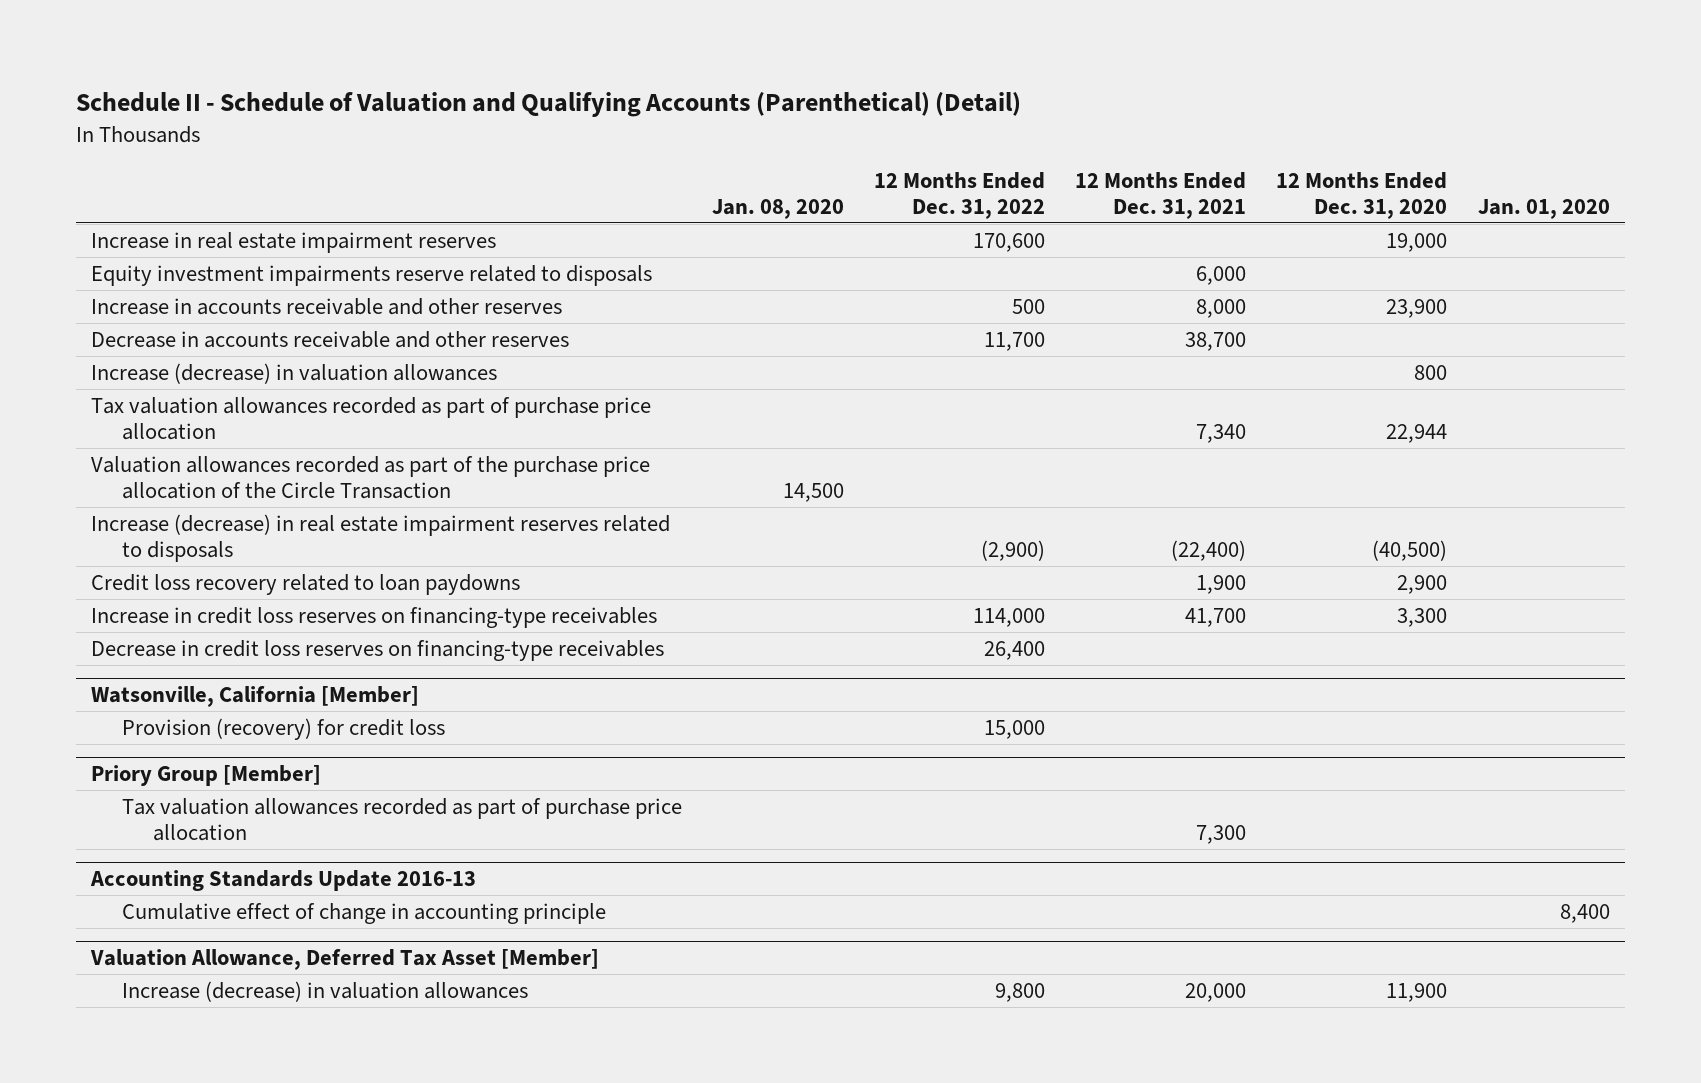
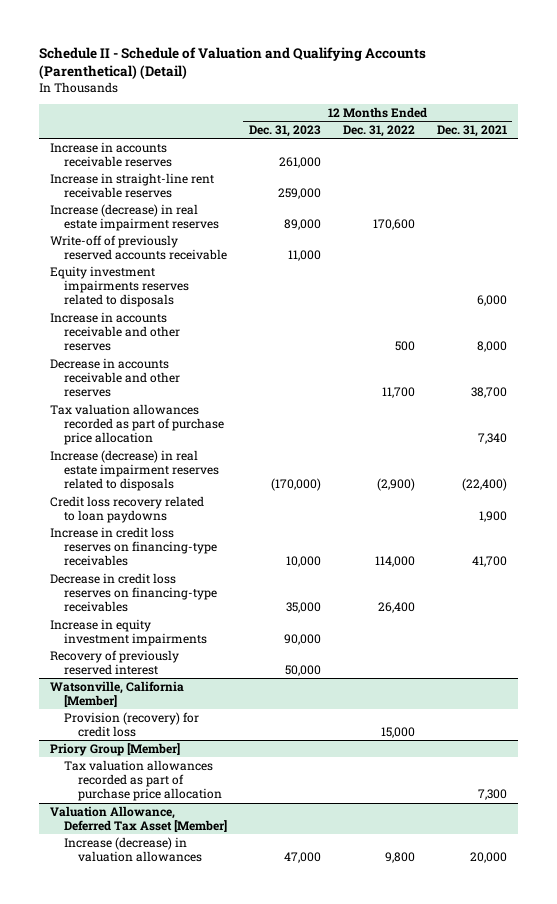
[712,198,845,219] Jan. 08, 2020 -> none
[1276,171,1448,219] 12 Months Ended Dec. 31, 2020 -> none
[1477,198,1610,219] Jan. 01, 2020 -> none
none -> [248,124,321,137] Dec. 31, 2023
none -> [50,141,173,168] Increase in accounts receivable reserves
none -> [50,172,215,199] Increase in straight-line rent receivable reserves
[91,231,497,253] Increase in real estate impairment reserves -> [50,203,220,232] Increase (decrease) in real estate impairment reserves
none -> [50,234,228,261] Write-off of previously reserved accounts receivable
[91,264,653,286] Equity investment impairments reserve related to disposals -> [50,265,190,308] Equity investment impairments reserves related to disposals
[91,362,498,384] Increase (decrease) in valuation allowances -> none
[91,455,651,499] Valuation allowances recorded as part of the purchase price allocation of the Circle Transaction -> none
none -> [50,618,208,647] Increase in equity investment impairments
none -> [50,649,180,676] Recovery of previously reserved interest
[90,869,477,891] Accounting Standards Update 2016-13 -> none
[122,902,607,924] Cumulative effect of change in accounting principle -> none

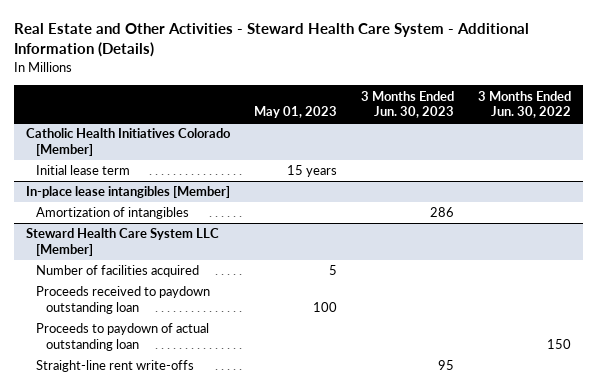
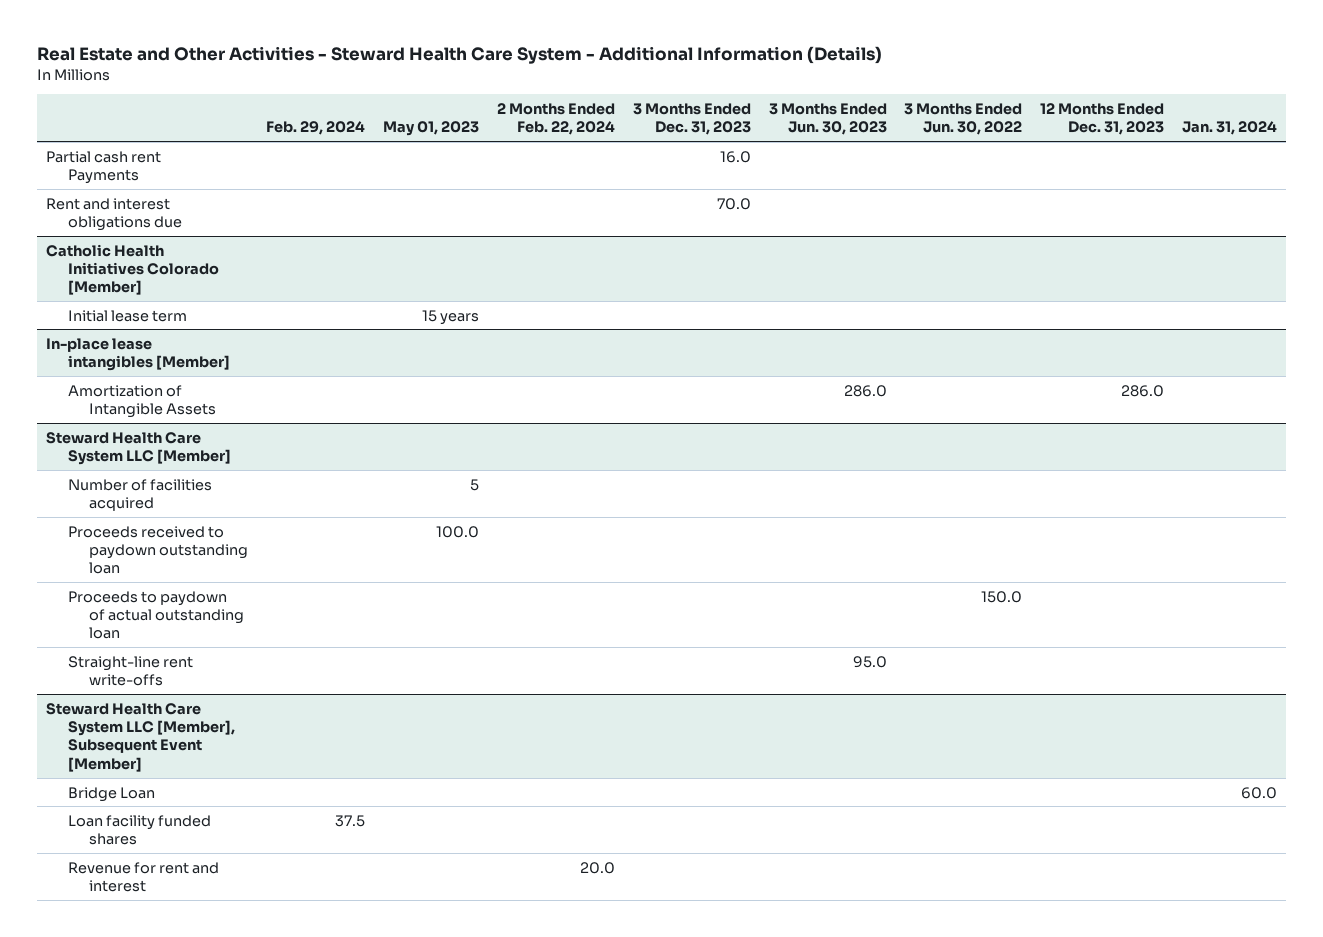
none -> [266,121,366,136] Feb. 29, 2024
none -> [496,102,615,136] 2 Months Ended Feb. 22, 2024
none -> [632,102,751,136] 3 Months Ended Dec. 31, 2023
none -> [1040,102,1165,136] 12 Months Ended Dec. 31, 2023
none -> [1182,121,1278,136] Jan. 31, 2024
none -> [45,150,161,185] Partial cash rent Payments
none -> [45,197,182,232] Rent and interest obligations due
[36,207,190,220] Amortization of intangibles -> [67,384,217,419] Amortization of Intangible Assets
[429,207,454,218] 286 -> [843,384,887,397] 286.0
[312,301,337,312] 100 -> [435,525,479,538] 100.0
[546,338,571,349] 150 -> [981,590,1023,603] 150.0
[437,360,454,371] 95 -> [852,655,887,668] 95.0
none -> [45,702,235,772] Steward Health Care System LLC [Member], Subsequent Event [Member]
none -> [67,786,155,802] Bridge Loan
none -> [67,814,211,846] Loan facility funded shares
none -> [67,861,219,893] Revenue for rent and interest

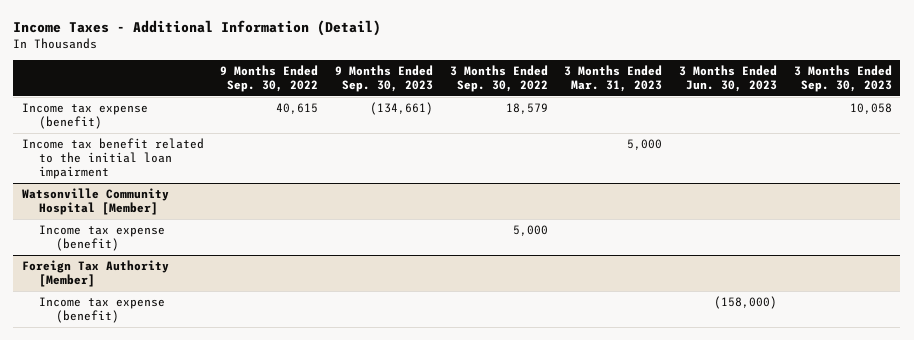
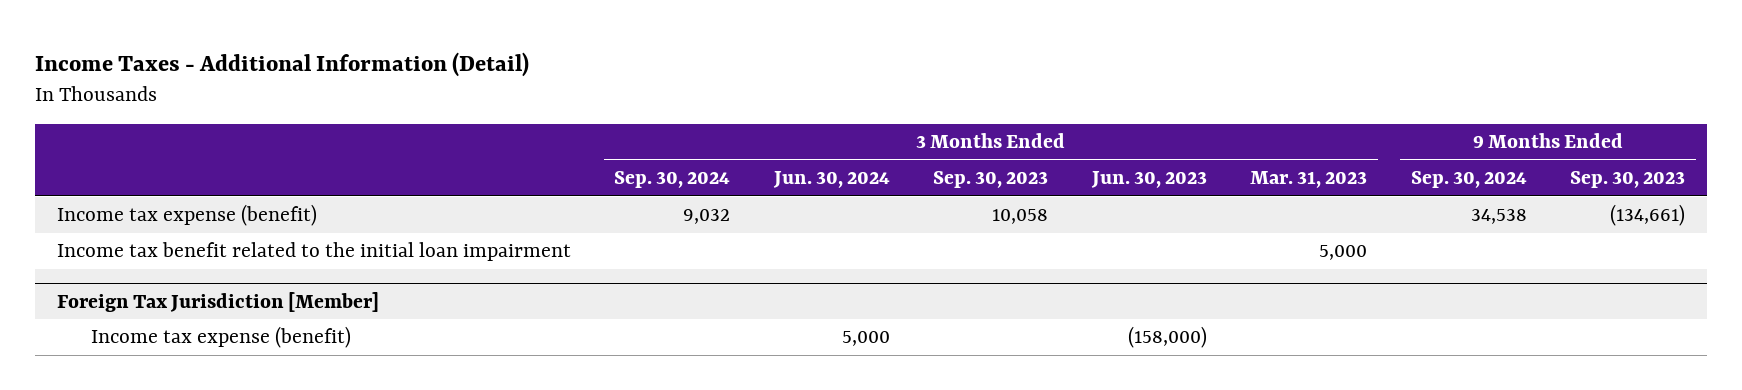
[220,65,319,93] 9 Months Ended Sep. 30, 2022 -> none
[449,65,548,93] 3 Months Ended Sep. 30, 2022 -> none
none -> [614,171,731,189] Sep. 30, 2024
none -> [772,171,890,189] Jun. 30, 2024
none -> [1410,171,1527,189] Sep. 30, 2024
[21,187,169,216] Watsonville Community Hospital [Member] -> none
[38,224,165,252] Income tax expense (benefit) -> none
[21,259,169,288] Foreign Tax Authority [Member] -> [57,291,380,312] Foreign Tax Jurisdiction [Member]

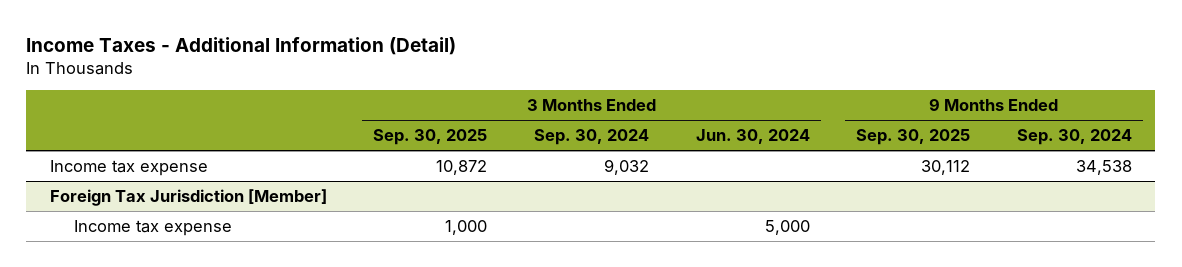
[933,171,1049,189] Sep. 30, 2023 -> none
[1090,171,1207,189] Jun. 30, 2023 -> none
[1250,171,1368,189] Mar. 31, 2023 -> none
[1570,171,1686,189] Sep. 30, 2023 -> none
none -> [373,129,488,146] Sep. 30, 2025
none -> [856,129,971,146] Sep. 30, 2025
[57,242,572,262] Income tax benefit related to the initial loan impairment -> none
[57,204,318,227] Income tax expense (benefit) -> [49,159,208,176] Income tax expense
[91,326,352,349] Income tax expense (benefit) -> [74,219,233,236] Income tax expense

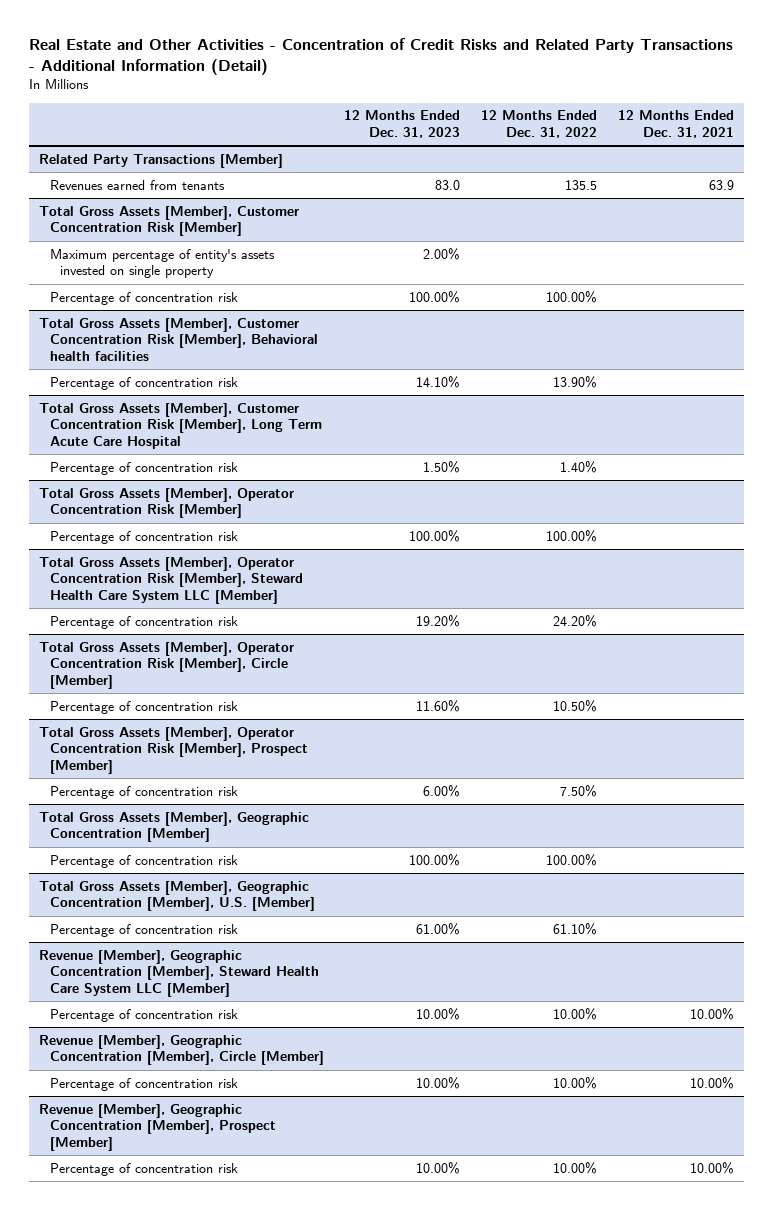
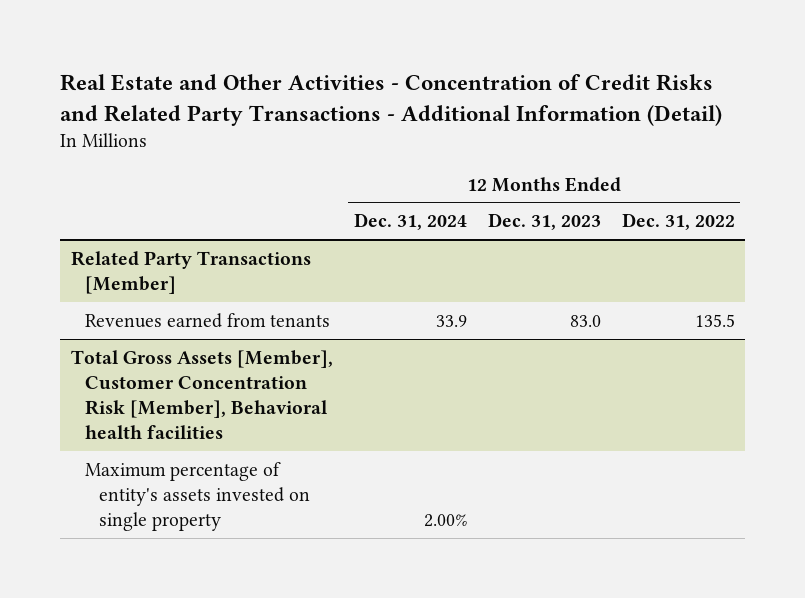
[617,110,734,139] 12 Months Ended Dec. 31, 2021 -> none
none -> [353,213,467,231] Dec. 31, 2024
[39,205,300,237] Total Gross Assets [Member], Customer Concentration Risk [Member] -> none
[49,248,275,279] Maximum percentage of entity's assets invested on single property -> none
[49,291,238,305] Percentage of concentration risk -> none
[49,376,238,390] Percentage of concentration risk -> none
[39,402,322,449] Total Gross Assets [Member], Customer Concentration Risk [Member], Long Term Acute Care Hospital -> none
[49,461,238,475] Percentage of concentration risk -> none
[39,487,295,519] Total Gross Assets [Member], Operator Concentration Risk [Member] -> none
[49,530,238,544] Percentage of concentration risk -> none
[39,556,303,604] Total Gross Assets [Member], Operator Concentration Risk [Member], Steward Health Care System LLC [Member] -> none
[49,615,238,629] Percentage of concentration risk -> none
[39,641,295,689] Total Gross Assets [Member], Operator Concentration Risk [Member], Circle [Member] -> none
[49,700,238,714] Percentage of concentration risk -> none
[39,726,308,774] Total Gross Assets [Member], Operator Concentration Risk [Member], Prospect [Member] -> none
[49,785,238,799] Percentage of concentration risk -> none
[39,811,310,843] Total Gross Assets [Member], Geographic Concentration [Member] -> none
[49,854,238,868] Percentage of concentration risk -> none
[39,880,315,912] Total Gross Assets [Member], Geographic Concentration [Member], U.S. [Member] -> none
[49,923,238,937] Percentage of concentration risk -> none
[39,949,319,997] Revenue [Member], Geographic Concentration [Member], Steward Health Care System LLC [Member] -> none
[49,1008,238,1022] Percentage of concentration risk -> none
[39,1034,324,1066] Revenue [Member], Geographic Concentration [Member], Circle [Member] -> none
[49,1077,238,1091] Percentage of concentration risk -> none
[39,1103,276,1151] Revenue [Member], Geographic Concentration [Member], Prospect [Member] -> none
[49,1162,238,1176] Percentage of concentration risk -> none
none -> [84,461,310,532] Maximum percentage of entity's assets invested on single property

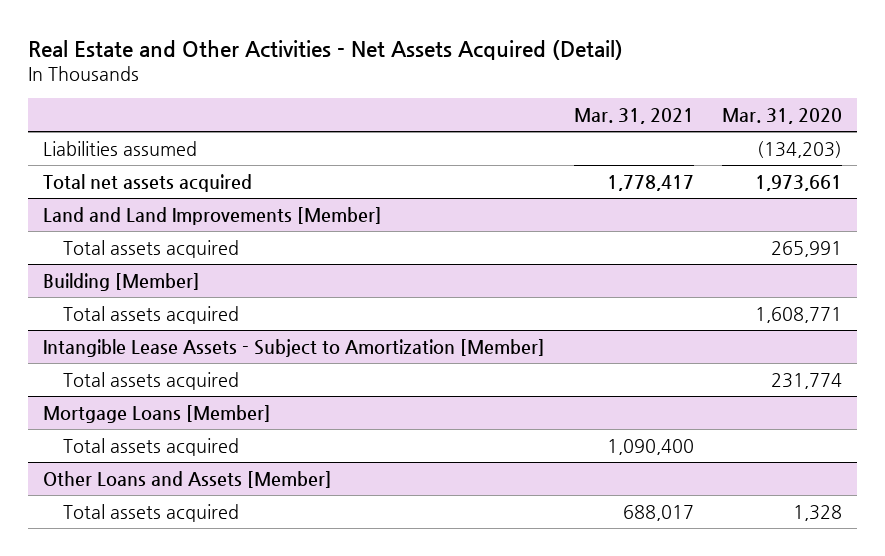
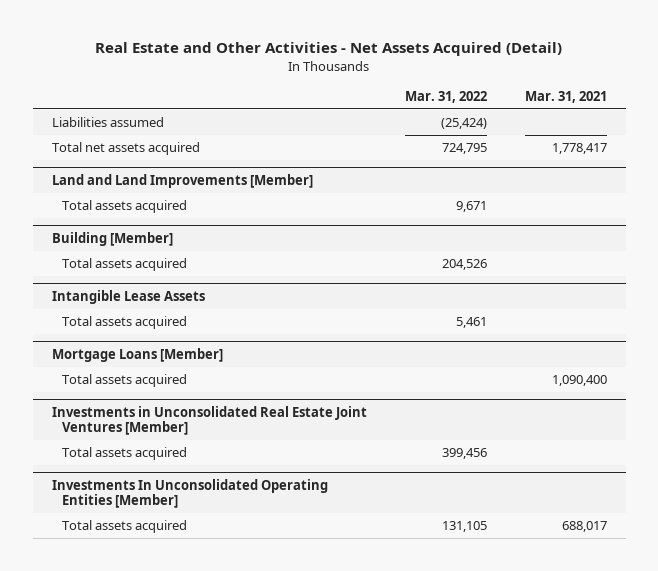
[722,108,843,125] Mar. 31, 2020 -> none
none -> [404,90,487,103] Mar. 31, 2022
[42,338,545,357] Intangible Lease Assets - Subject to Amortization [Member] -> [51,289,205,304] Intangible Lease Assets
none -> [51,405,367,436] Investments in Unconsolidated Real Estate Joint Ventures [Member]
none -> [62,447,188,461] Total assets acquired
[42,470,332,488] Other Loans and Assets [Member] -> [51,478,328,509] Investments In Unconsolidated Operating Entities [Member]

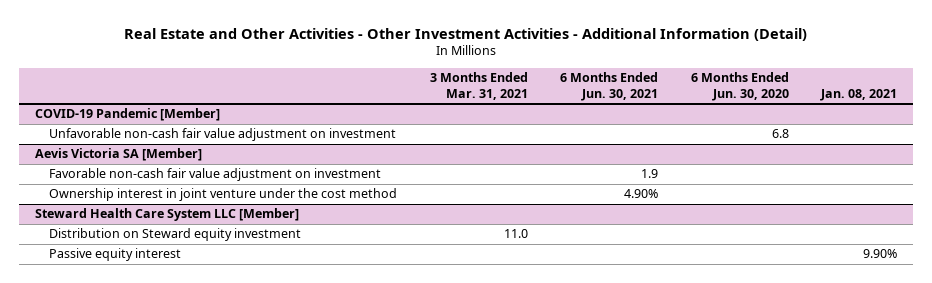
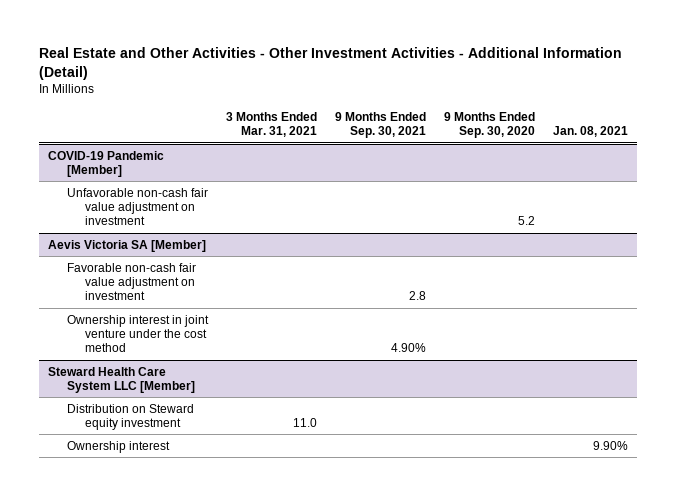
[560,72,659,101] 6 Months Ended Jun. 30, 2021 -> none
[690,72,789,101] 6 Months Ended Jun. 30, 2020 -> none
none -> [334,112,426,139] 9 Months Ended Sep. 30, 2021
none -> [444,112,536,139] 9 Months Ended Sep. 30, 2020
[49,248,182,262] Passive equity interest -> [66,440,170,453] Ownership interest

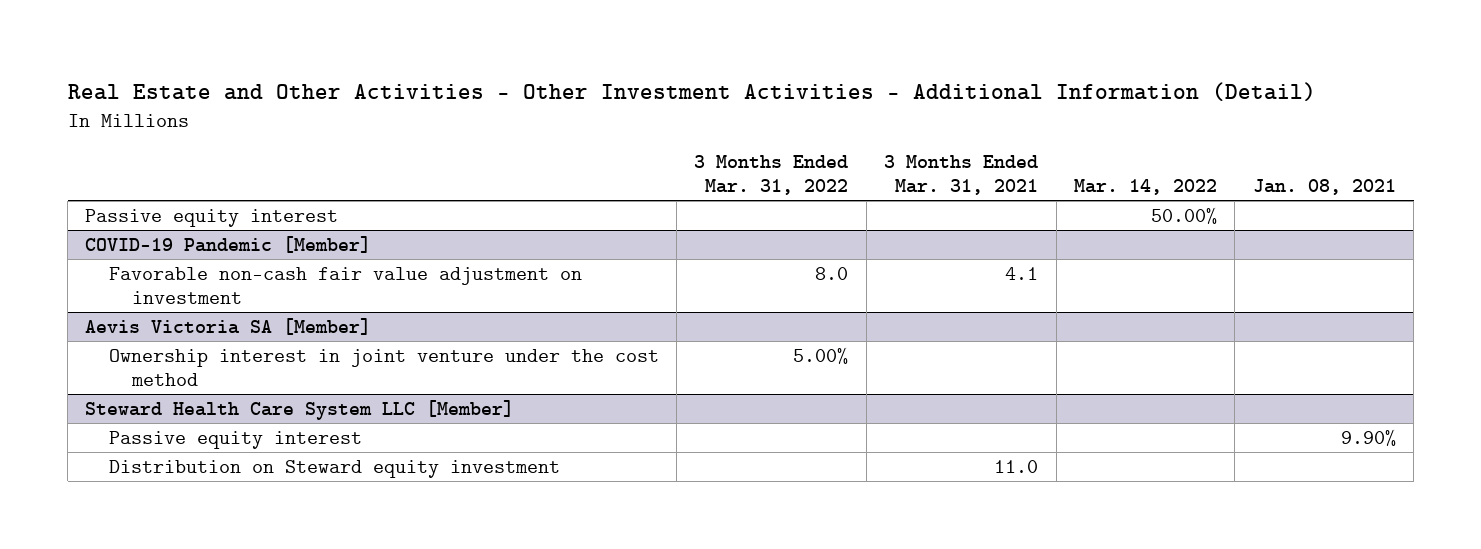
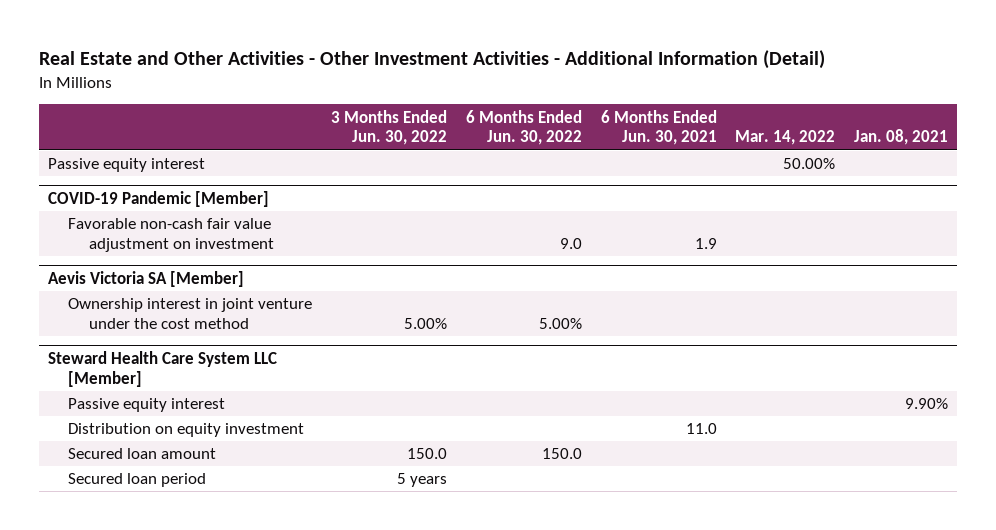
[694,154,849,195] 3 Months Ended Mar. 31, 2022 -> none
[884,154,1039,195] 3 Months Ended Mar. 31, 2021 -> none
none -> [331,109,448,146] 3 Months Ended Jun. 30, 2022
none -> [465,109,582,146] 6 Months Ended Jun. 30, 2022
none -> [600,109,717,146] 6 Months Ended Jun. 30, 2021
[108,459,560,478] Distribution on Steward equity investment -> [68,423,305,438] Distribution on equity investment
none -> [68,448,217,460] Secured loan amount
none -> [68,473,207,488] Secured loan period

